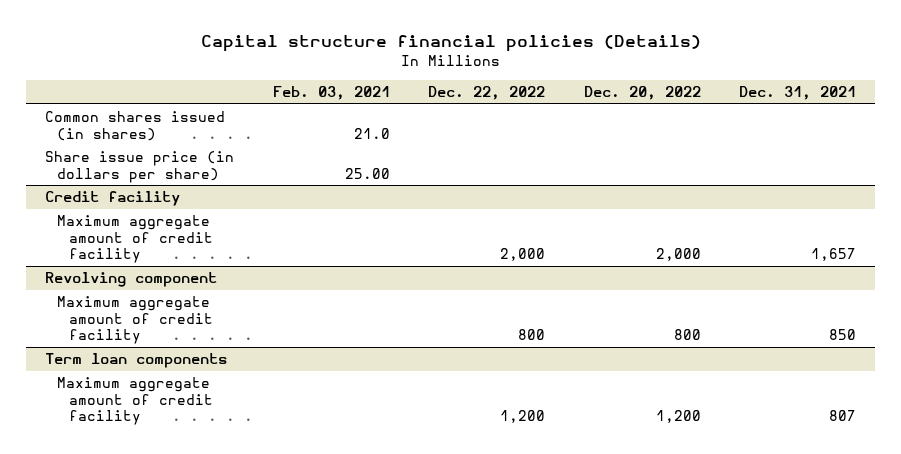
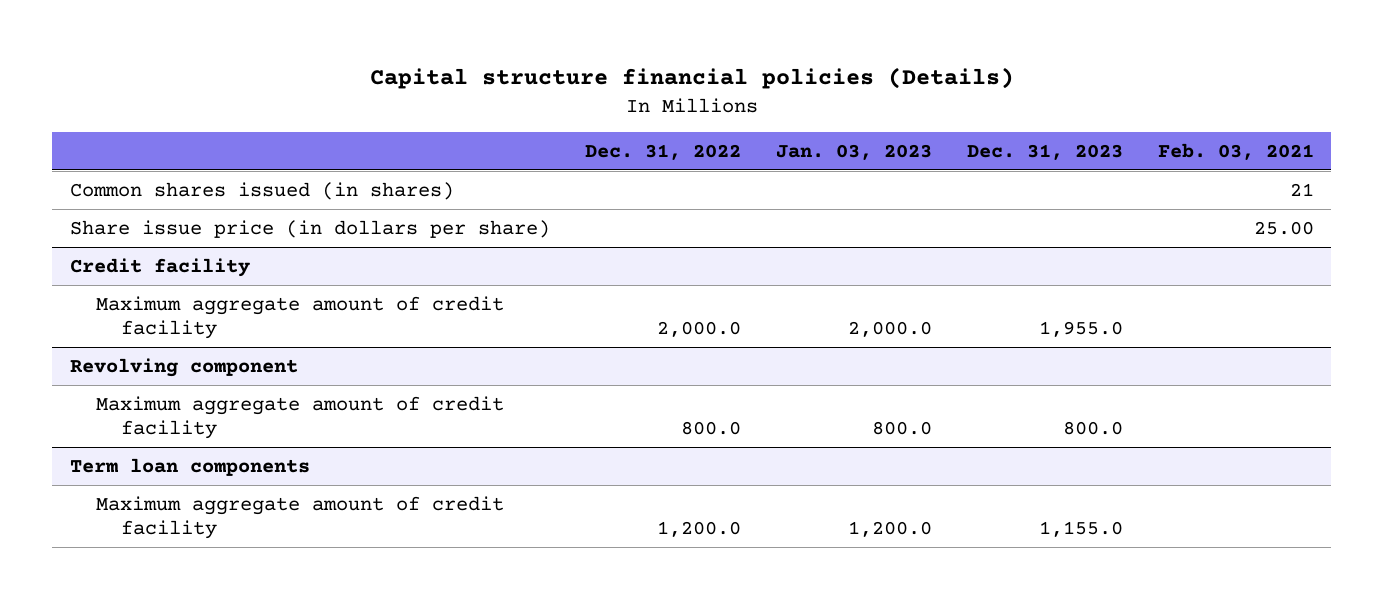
[428,86,546,101] Dec. 22, 2022 -> none
[583,86,701,101] Dec. 20, 2022 -> none
[739,86,857,101] Dec. 31, 2021 -> none
none -> [584,144,741,161] Dec. 31, 2022
none -> [775,144,932,161] Jan. 03, 2023
none -> [966,144,1123,161] Dec. 31, 2023
[353,127,390,139] 21.0 -> [1289,182,1314,196] 21

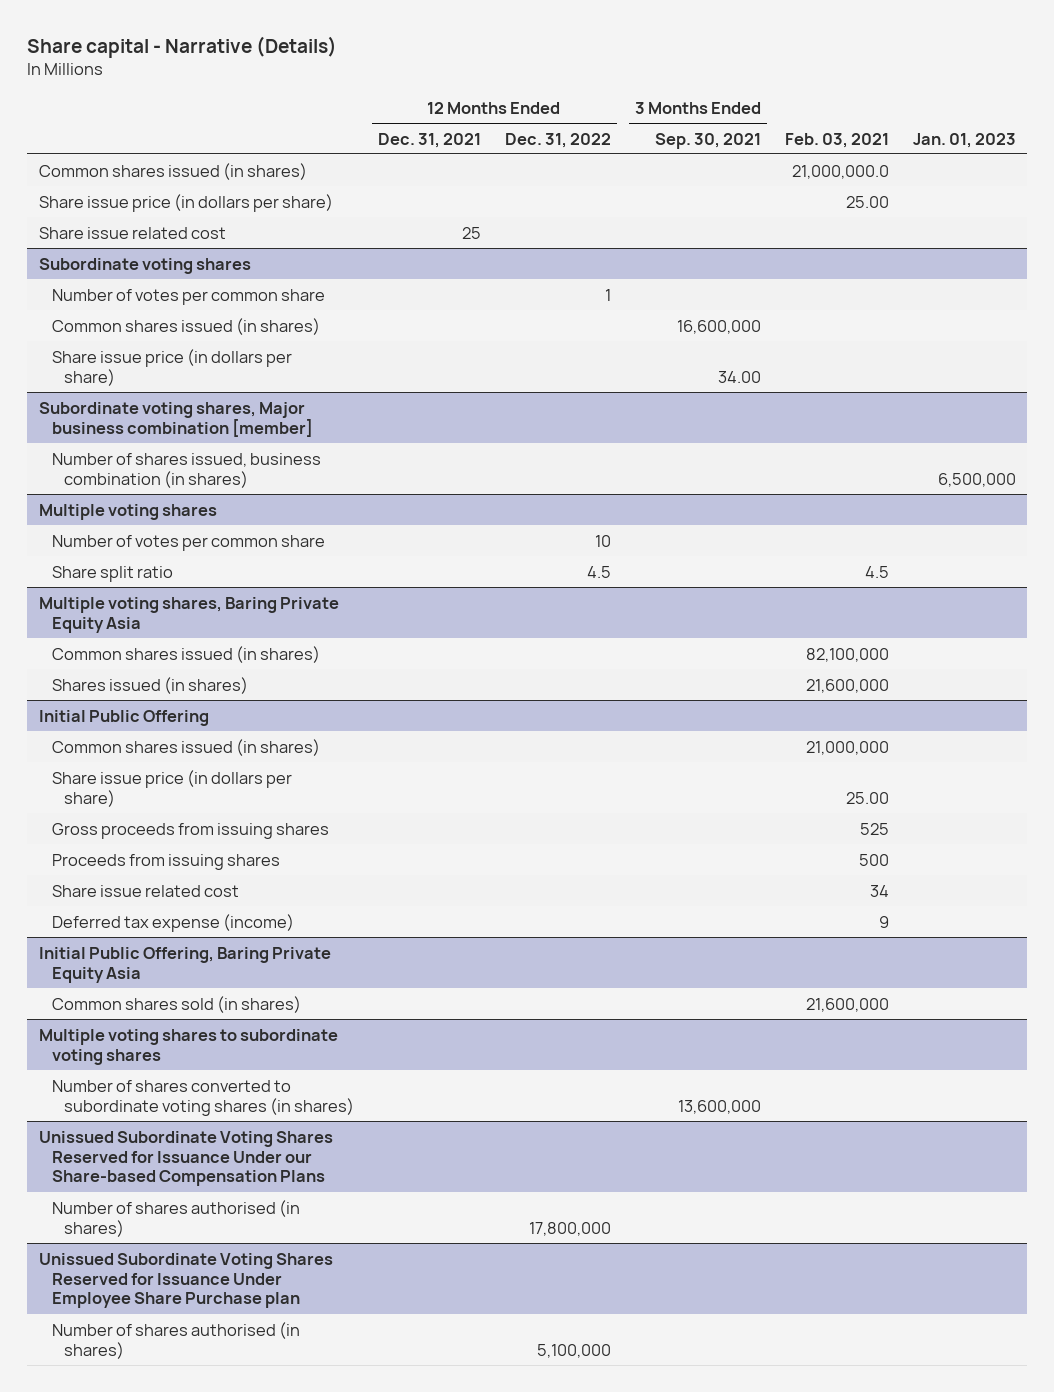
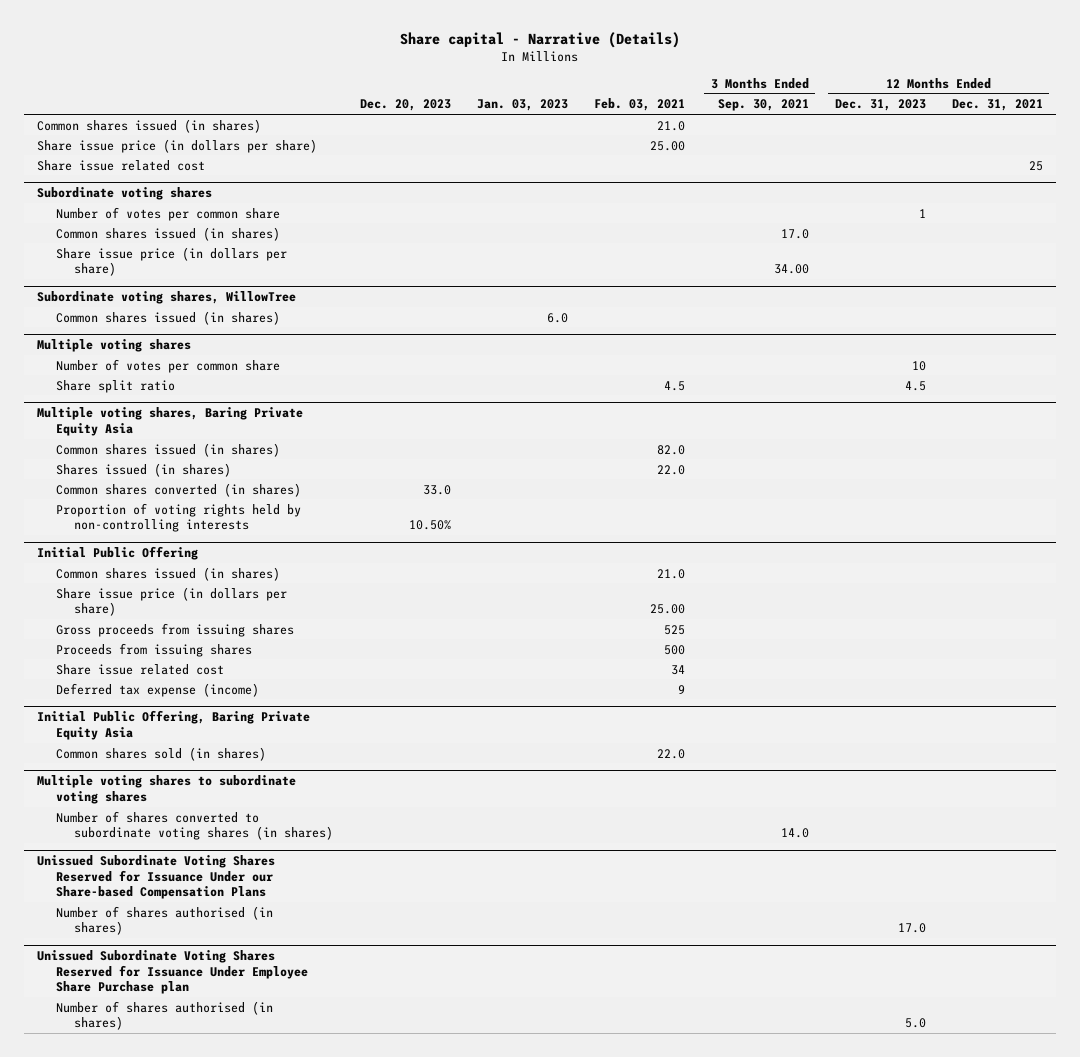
[504,132,611,148] Dec. 31, 2022 -> none
[912,132,1016,148] Jan. 01, 2023 -> none
none -> [359,99,451,112] Dec. 20, 2023
none -> [476,99,568,112] Jan. 03, 2023
none -> [834,99,926,112] Dec. 31, 2023
[791,164,889,179] 21,000,000.0 -> [656,120,685,131] 21.0
[676,319,761,334] 16,600,000 -> [780,228,809,239] 17.0
[38,401,313,437] Subordinate voting shares, Major business combination [member] -> none
[51,452,321,488] Number of shares issued, business combination (in shares) -> none
none -> [37,291,297,305] Subordinate voting shares, WillowTree
none -> [55,310,280,325] Common shares issued (in shares)
[805,647,889,662] 82,100,000 -> [656,444,685,455] 82.0
[805,678,889,693] 21,600,000 -> [656,464,685,475] 22.0
none -> [55,482,301,497] Common shares converted (in shares)
none -> [55,502,301,533] Proportion of voting rights held by non-controlling interests
[805,740,889,755] 21,000,000 -> [656,568,685,579] 21.0
[805,997,889,1012] 21,600,000 -> [656,748,685,759] 22.0
[677,1099,761,1114] 13,600,000 -> [780,828,809,839] 14.0

